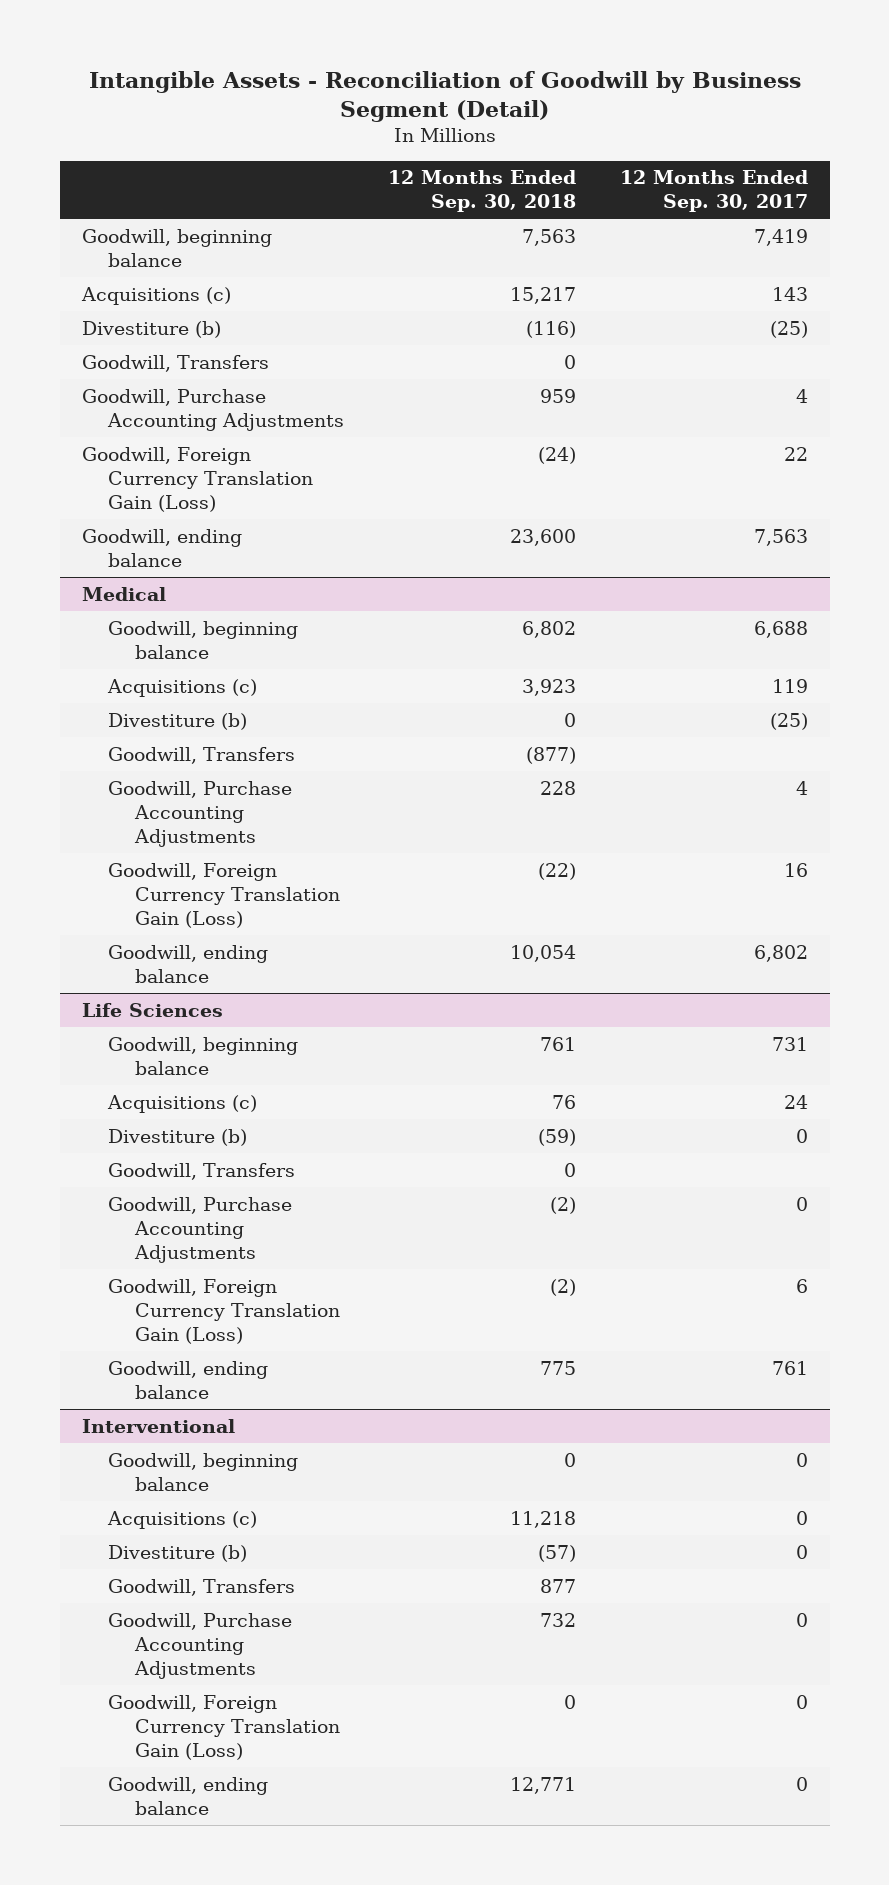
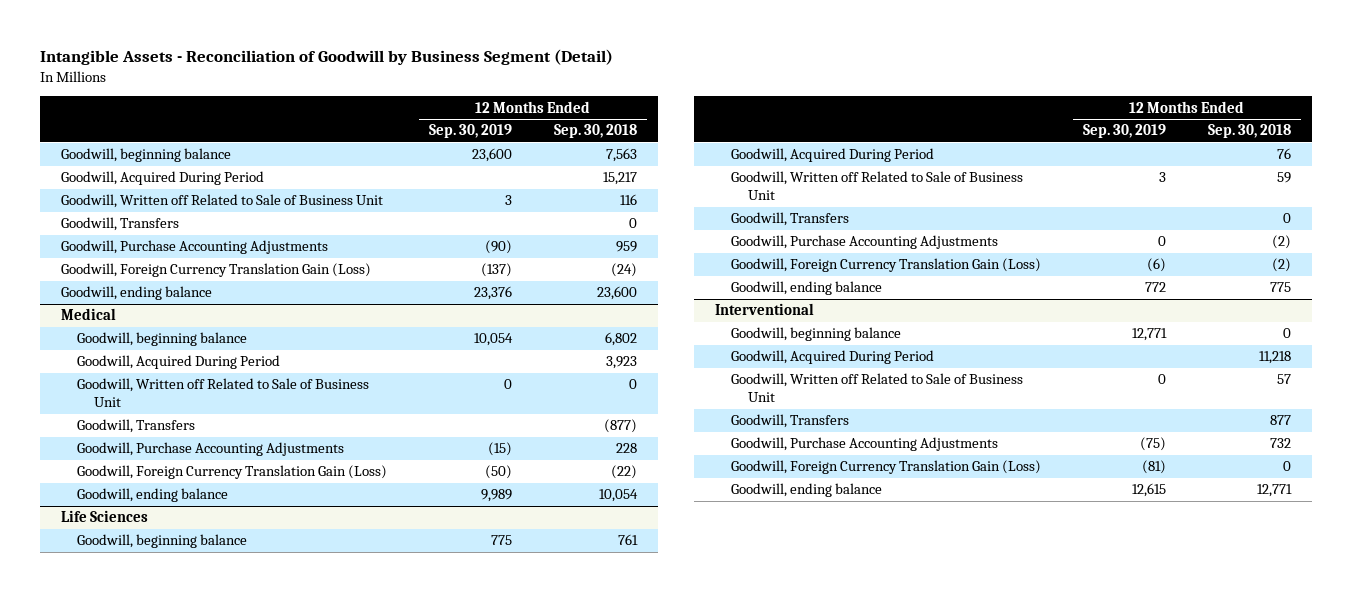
[619,170,808,213] 12 Months Ended Sep. 30, 2017 -> none
none -> [429,124,513,139] Sep. 30, 2019
[81,320,221,338] Divestiture (b) -> none
[80,286,231,305] Acquisitions (c) -> [60,171,264,186] Goodwill, Acquired During Period
none -> [60,194,383,209] Goodwill, Written off Related to Sale of Business Unit
[107,678,258,697] Acquisitions (c) -> [77,355,281,370] Goodwill, Acquired During Period
[108,712,248,730] Divestiture (b) -> [77,378,370,408] Goodwill, Written off Related to Sale of Business Unit
[108,1128,248,1146] Divestiture (b) -> none
[107,1094,258,1113] Acquisitions (c) -> [731,148,935,163] Goodwill, Acquired During Period
none -> [731,171,1024,201] Goodwill, Written off Related to Sale of Business Unit
[108,1544,248,1562] Divestiture (b) -> none
[107,1510,258,1529] Acquisitions (c) -> [731,350,935,365] Goodwill, Acquired During Period
none -> [731,373,1024,403] Goodwill, Written off Related to Sale of Business Unit

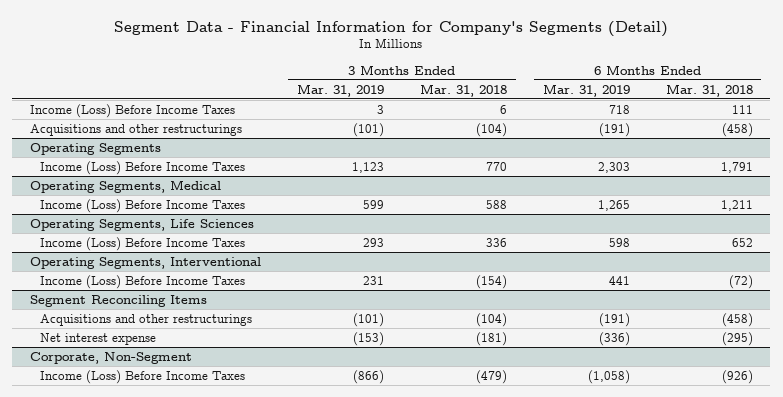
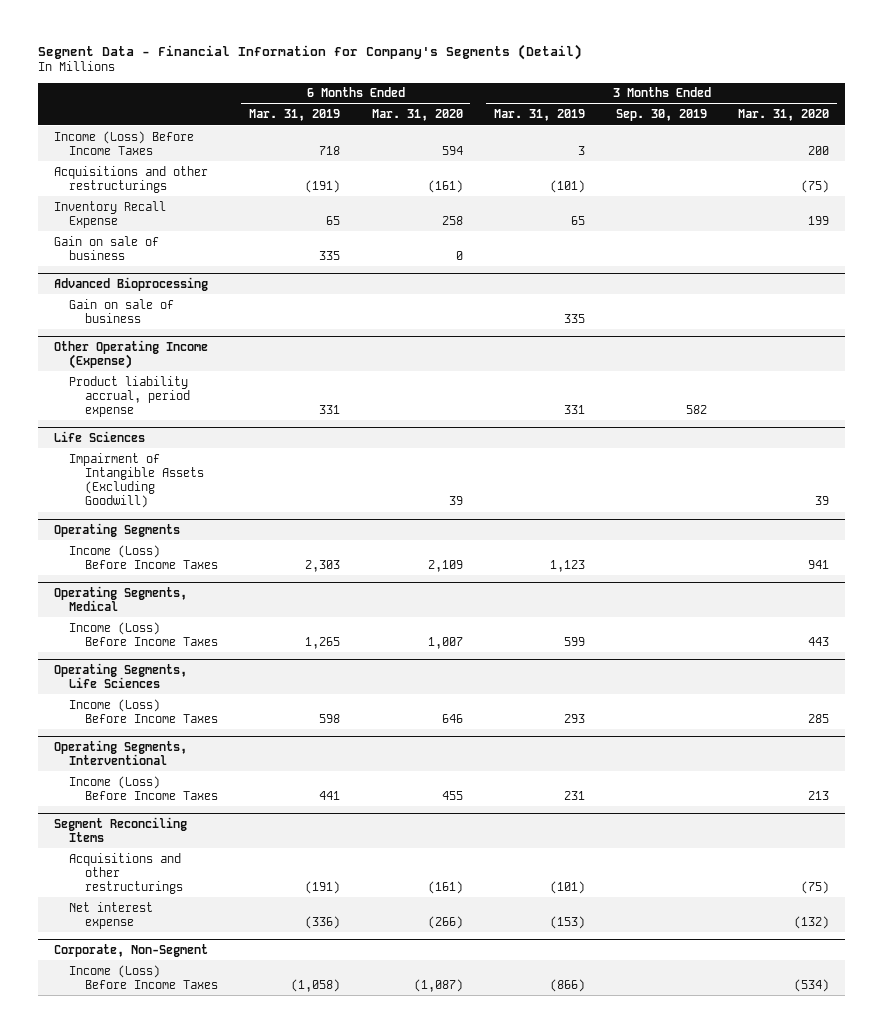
[419,83,507,97] Mar. 31, 2018 -> none
[665,83,753,97] Mar. 31, 2018 -> none
none -> [371,109,463,122] Mar. 31, 2020
none -> [616,109,708,122] Sep. 30, 2019
none -> [738,109,830,122] Mar. 31, 2020
none -> [53,200,166,228] Inventory Recall Expense
none -> [53,235,159,260] Gain on sale of business
none -> [53,276,208,291] Advanced Bioprocessing
none -> [69,298,175,323] Gain on sale of business
none -> [53,339,208,369] Other Operating Income (Expense)
none -> [69,375,191,417] Product liability accrual, period expense
none -> [53,430,145,442] Life Sciences
none -> [69,452,205,509] Impairment of Intangible Assets (Excluding Goodwill)

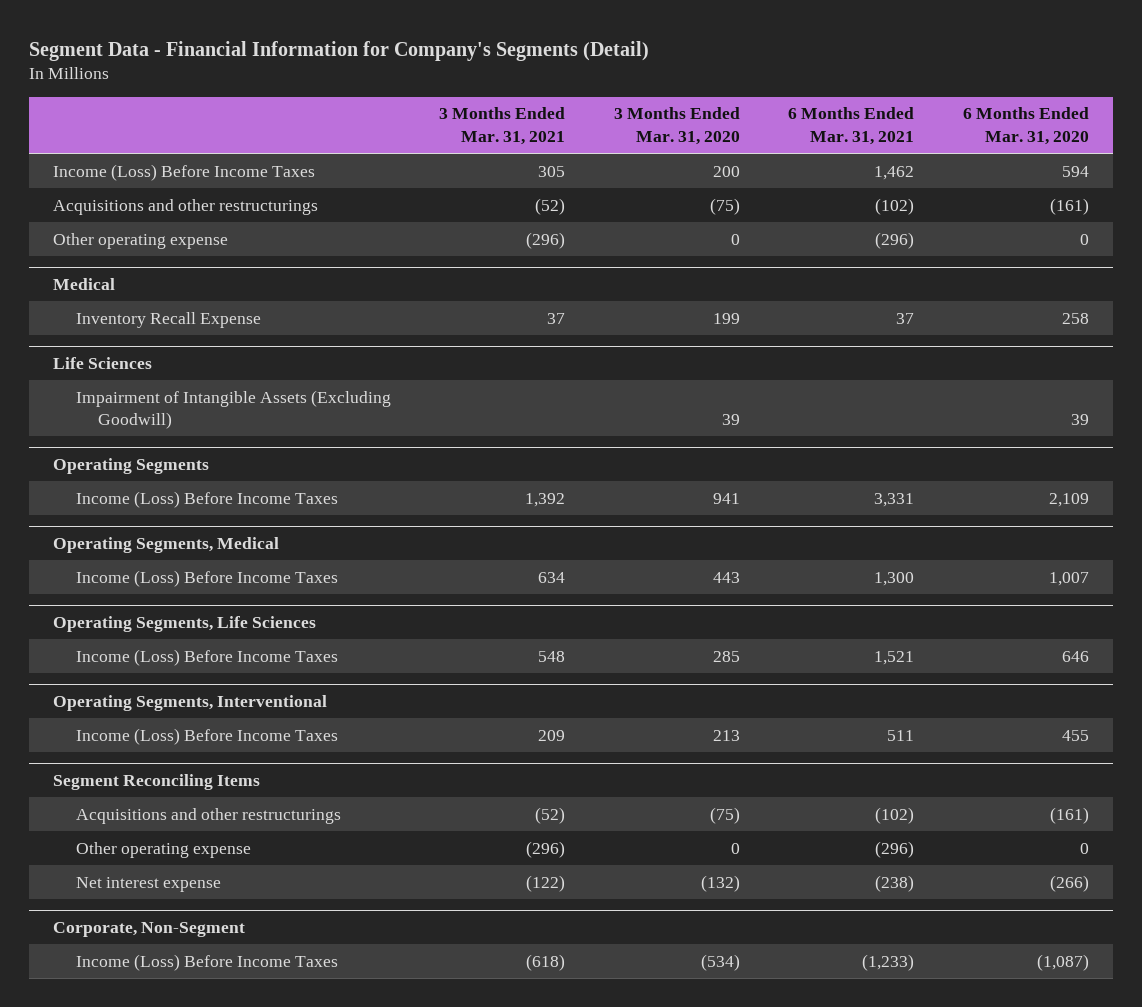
[249,109,341,122] Mar. 31, 2019 -> none
[493,109,585,122] Mar. 31, 2019 -> none
[616,109,708,122] Sep. 30, 2019 -> none
none -> [439,107,566,145] 3 Months Ended Mar. 31, 2021
none -> [788,107,915,145] 6 Months Ended Mar. 31, 2021
none -> [53,232,229,249] Other operating expense
none -> [53,277,116,290] Medical
[53,235,159,260] Gain on sale of business -> none
[53,276,208,291] Advanced Bioprocessing -> none
[69,298,175,323] Gain on sale of business -> none
[53,339,208,369] Other Operating Income (Expense) -> none
[69,375,191,417] Product liability accrual, period expense -> none
none -> [75,841,251,858] Other operating expense

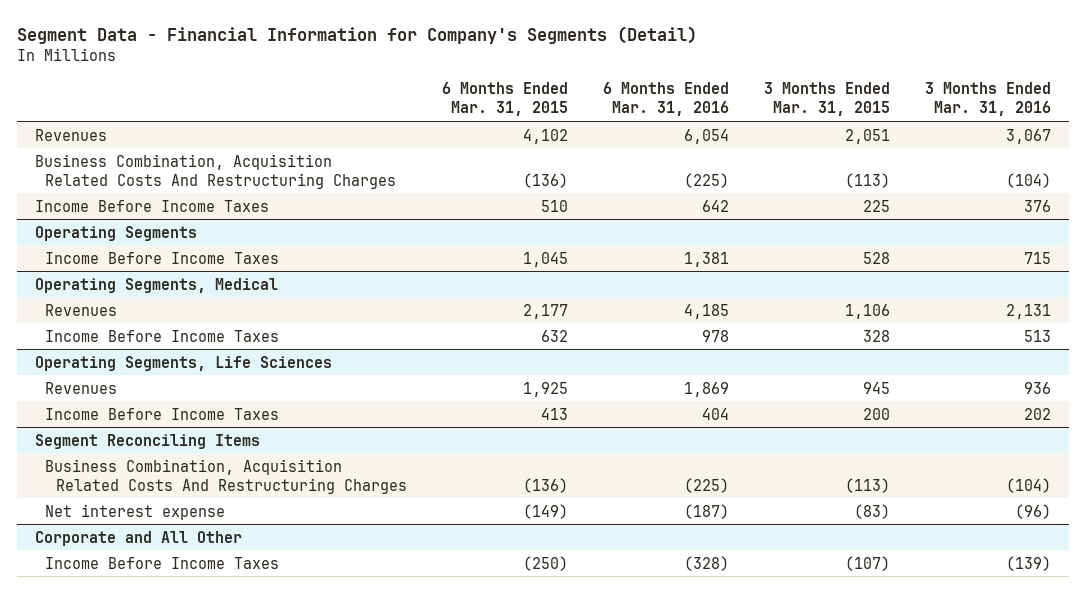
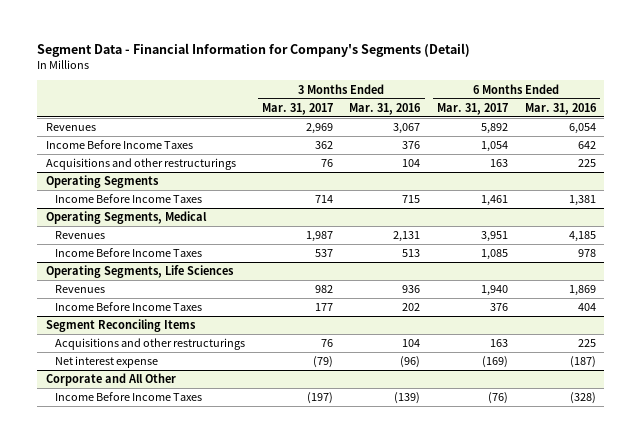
[442,82,569,117] 6 Months Ended Mar. 31, 2015 -> none
[764,82,891,117] 3 Months Ended Mar. 31, 2015 -> none
none -> [261,102,333,115] Mar. 31, 2017
none -> [437,102,509,115] Mar. 31, 2017
[34,153,397,189] Business Combination, Acquisition Related Costs And Restructuring Charges -> none
none -> [45,158,236,171] Acquisitions and other restructurings
[45,458,407,494] Business Combination, Acquisition Related Costs And Restructuring Charges -> none
none -> [54,338,245,351] Acquisitions and other restructurings

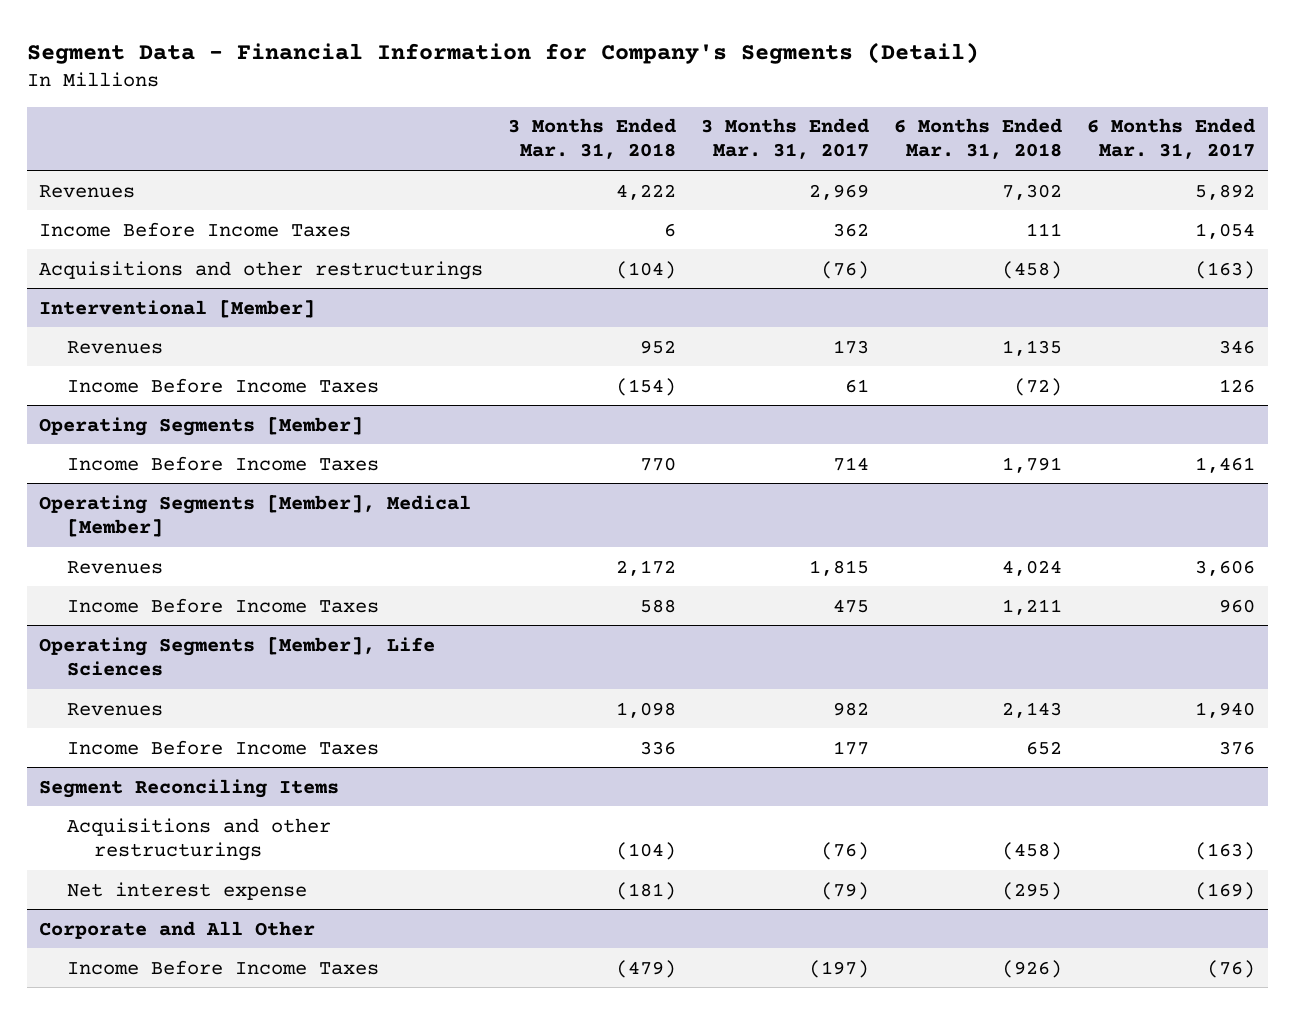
[349,102,422,115] Mar. 31, 2016 -> none
[524,102,597,115] Mar. 31, 2016 -> none
none -> [508,118,677,160] 3 Months Ended Mar. 31, 2018
none -> [894,118,1063,160] 6 Months Ended Mar. 31, 2018
[320,159,333,168] 76 -> [821,260,870,279] (76)
[490,159,509,168] 163 -> [1195,260,1256,279] (163)
none -> [39,299,316,318] Interventional [Member]
none -> [66,340,163,354] Revenues
none -> [66,377,379,393] Income Before Income Taxes
[45,175,159,189] Operating Segments -> [39,416,364,436] Operating Segments [Member]
[45,211,207,225] Operating Segments, Medical -> [39,494,472,537] Operating Segments [Member], Medical [Member]
[305,231,333,243] 1,987 -> [809,559,870,576] 1,815
[481,231,509,243] 3,951 -> [1195,559,1256,576] 3,606
[314,249,333,258] 537 -> [833,598,870,613] 475
[481,249,509,261] 1,085 -> [1219,598,1256,613] 960
[45,265,234,279] Operating Segments, Life Sciences -> [39,636,436,676] Operating Segments [Member], Life Sciences
[320,339,333,348] 76 -> [821,841,870,860] (76)
[490,339,509,348] 163 -> [1195,841,1256,860] (163)

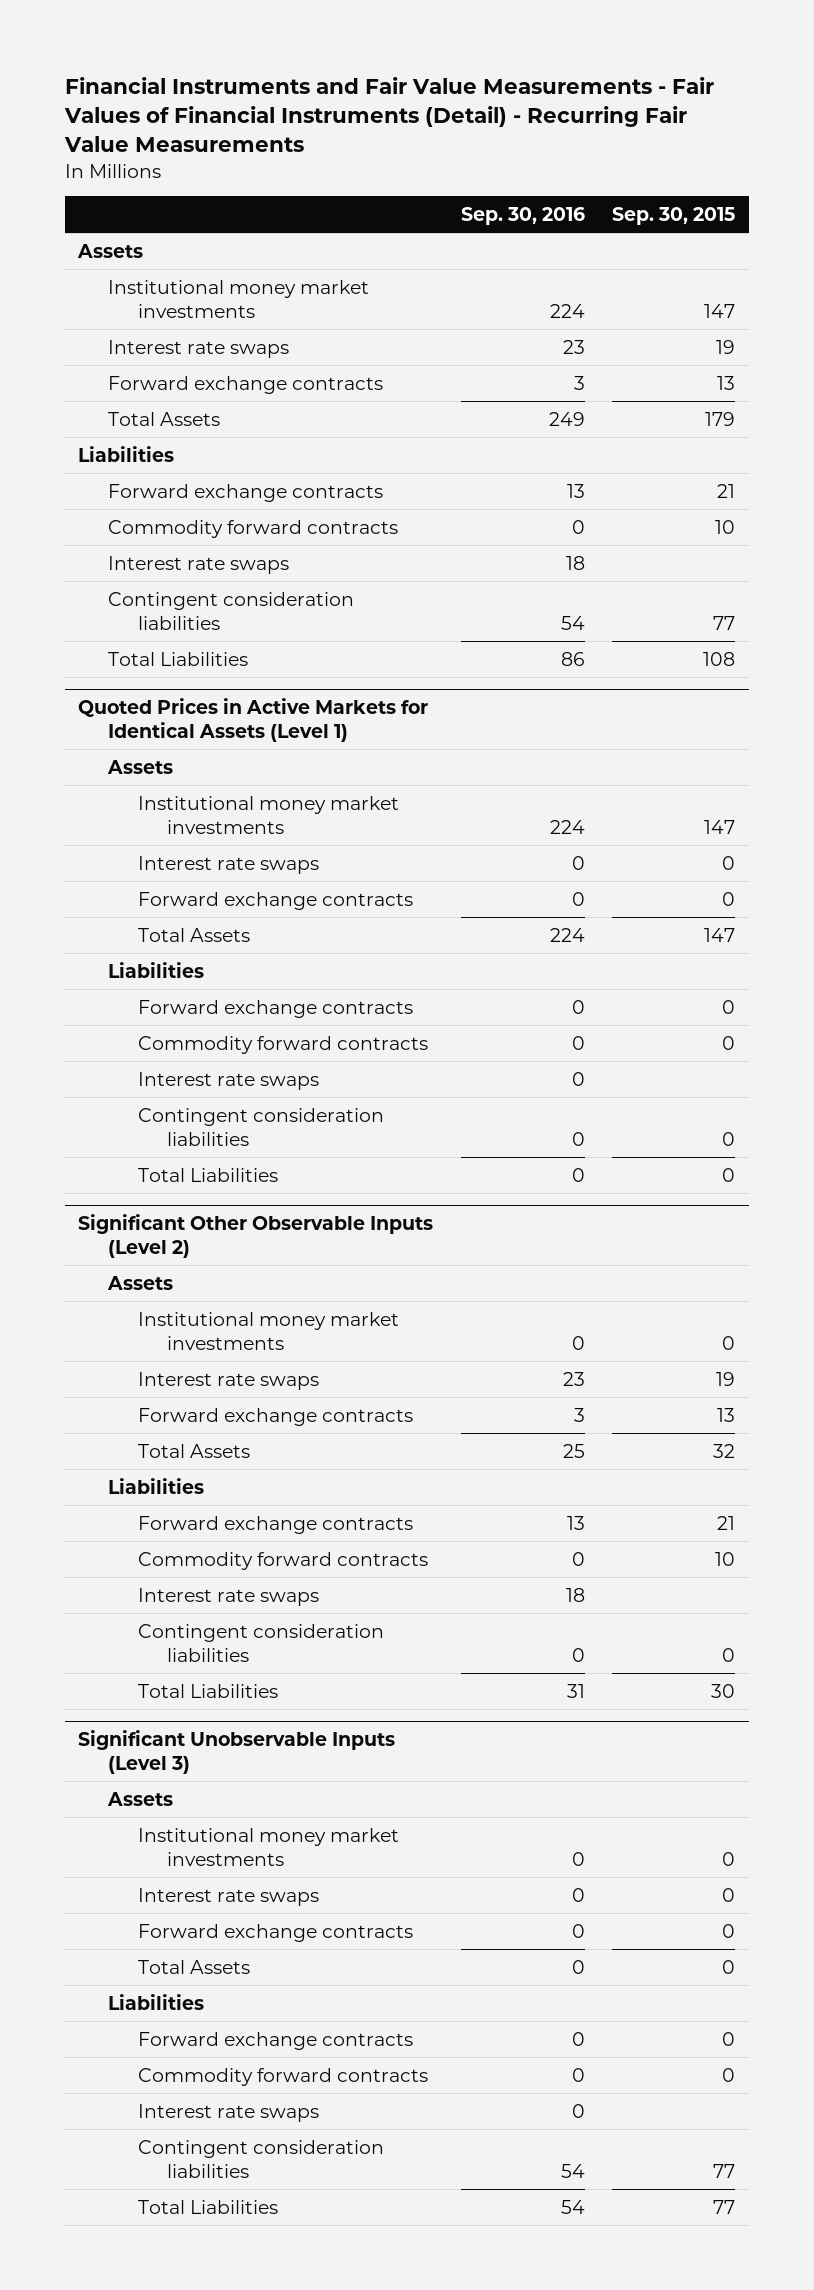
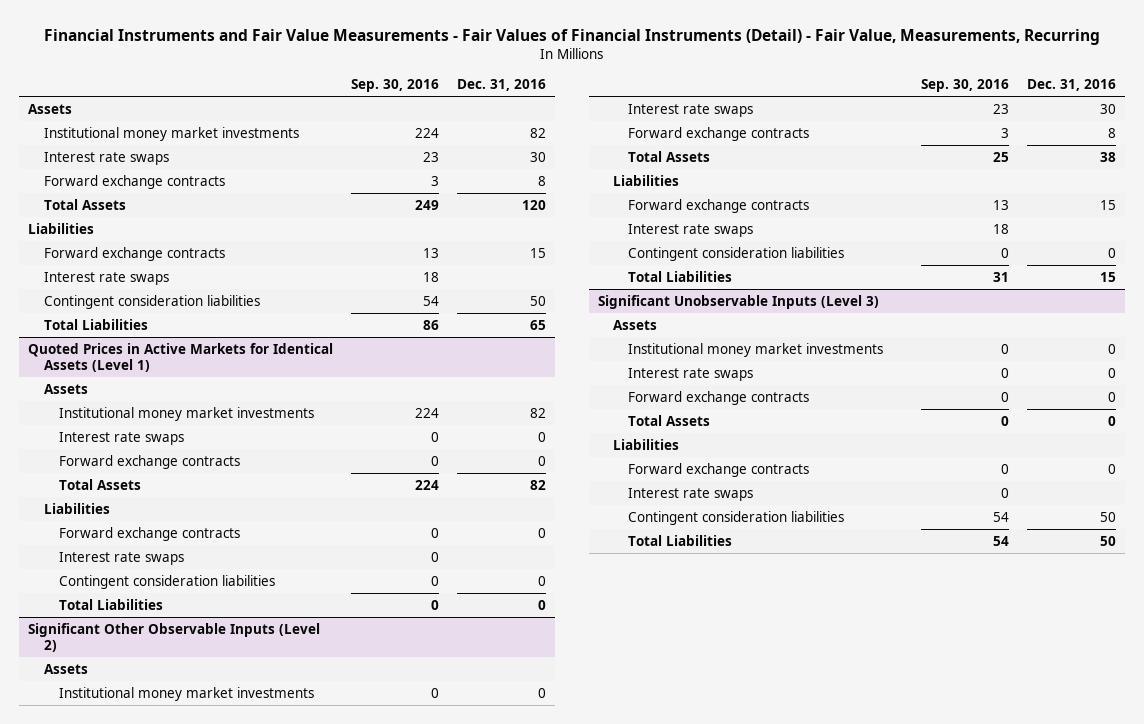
[63,76,714,153] Financial Instruments and Fair Value Measurements - Fair Values of Financial Instruments (Detail) - Recurring Fair Value Measurements -> [43,28,1100,45] Financial Instruments and Fair Value Measurements - Fair Values of Financial Instruments (Detail) - Fair Value, Measurements, Recurring
[612,206,736,225] Sep. 30, 2015 -> none
none -> [457,79,547,92] Dec. 31, 2016
[107,519,398,538] Commodity forward contracts -> none
[137,1035,428,1054] Commodity forward contracts -> none
[137,1551,428,1570] Commodity forward contracts -> none
[137,2067,428,2086] Commodity forward contracts -> none

